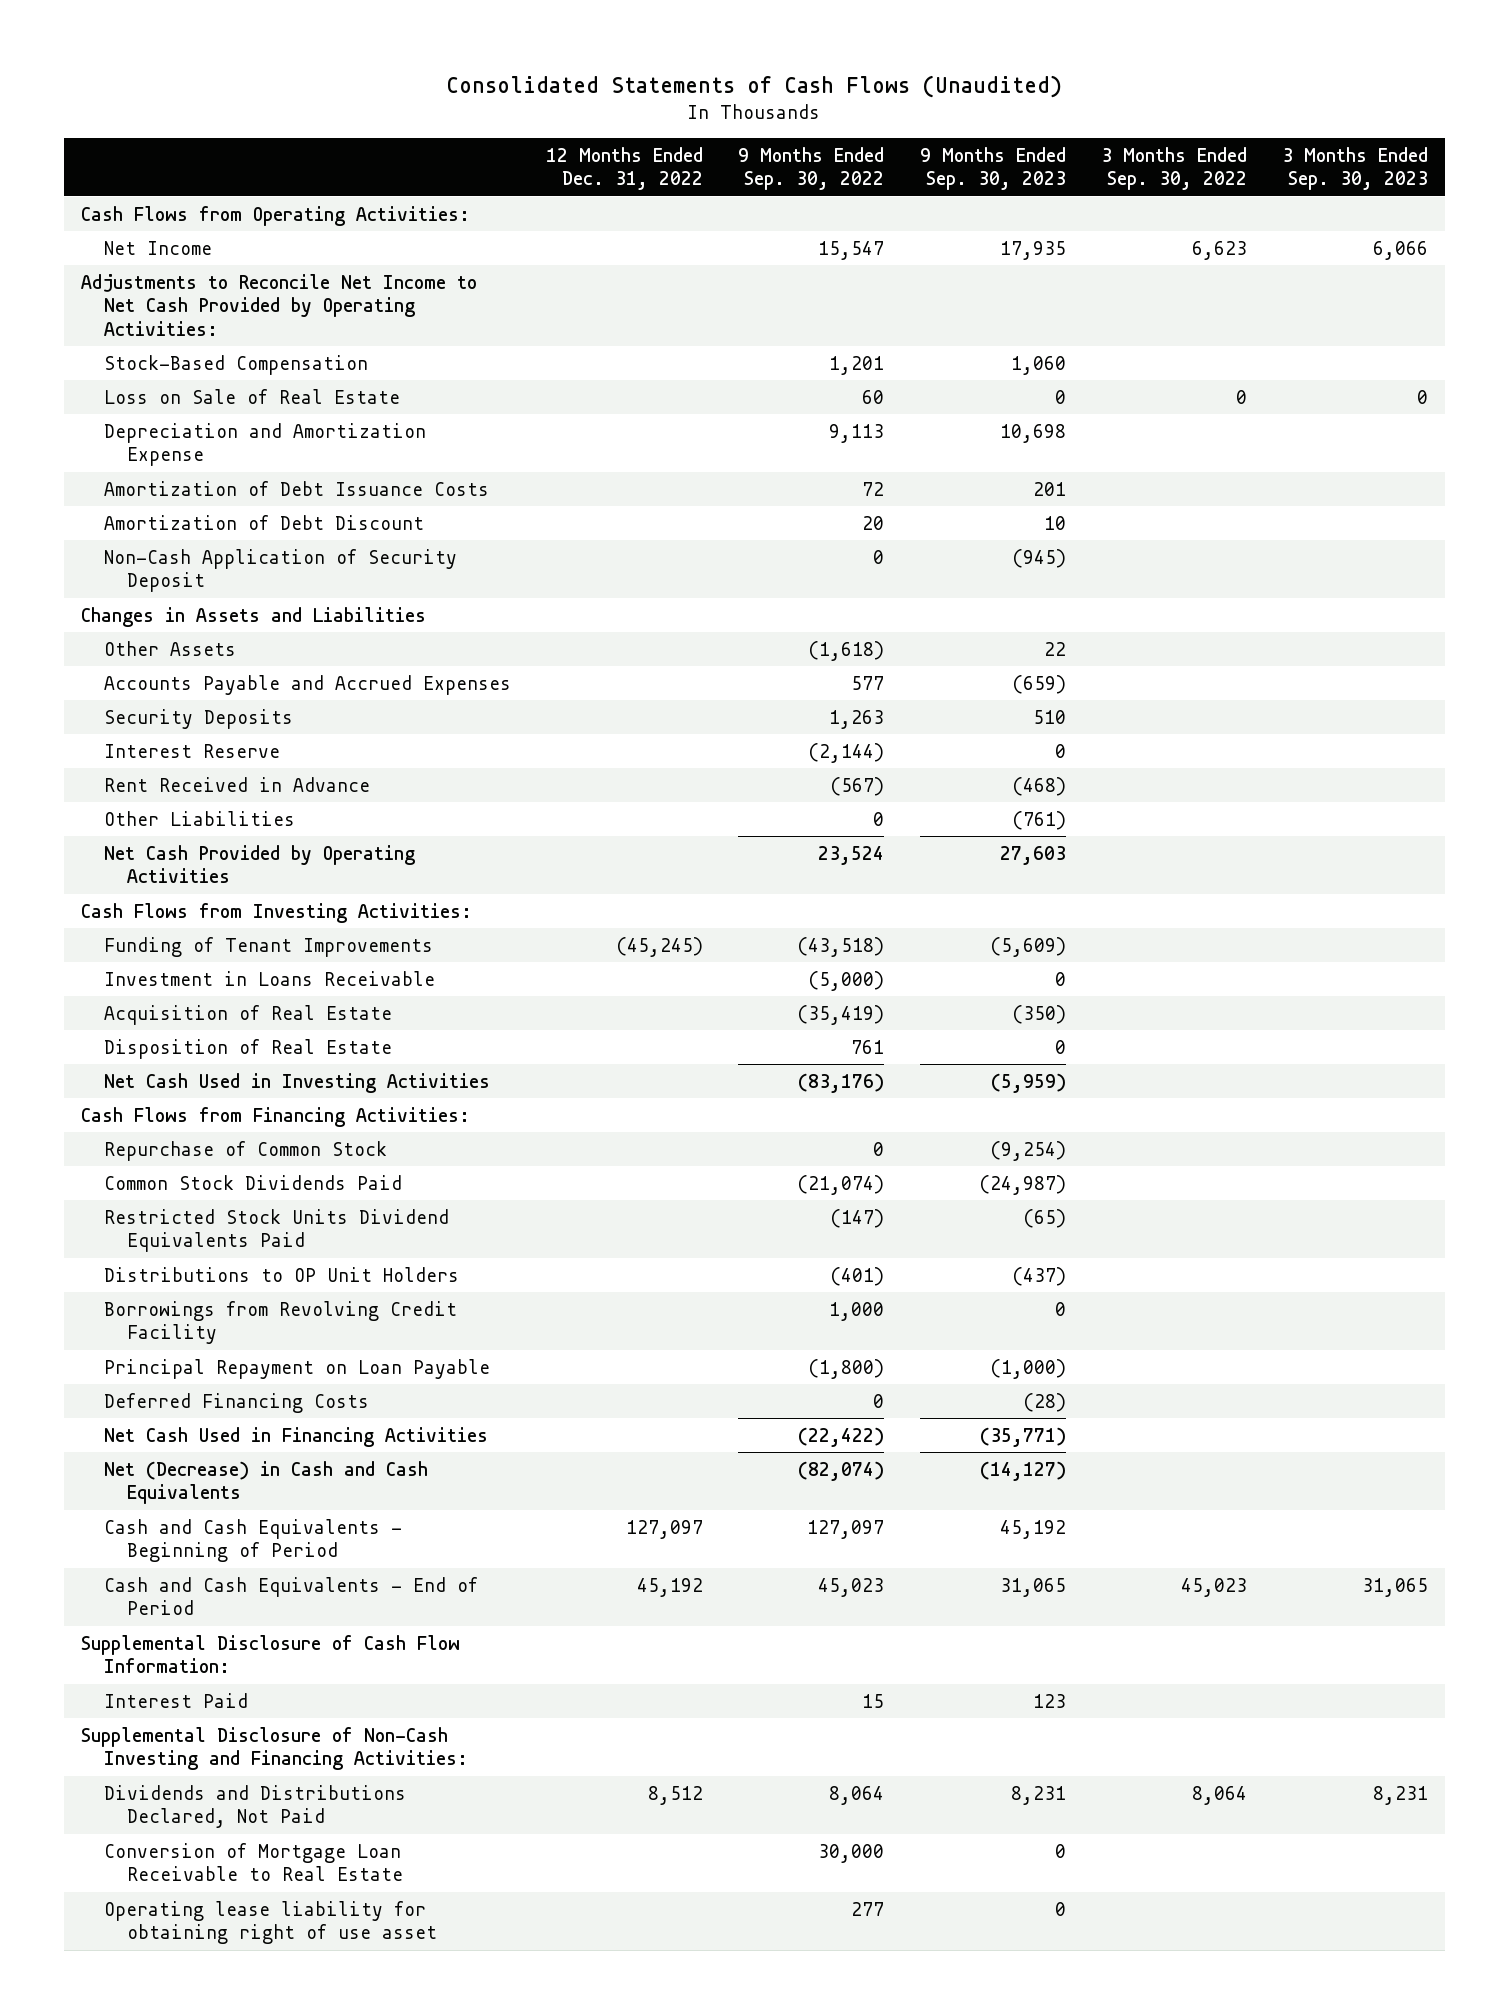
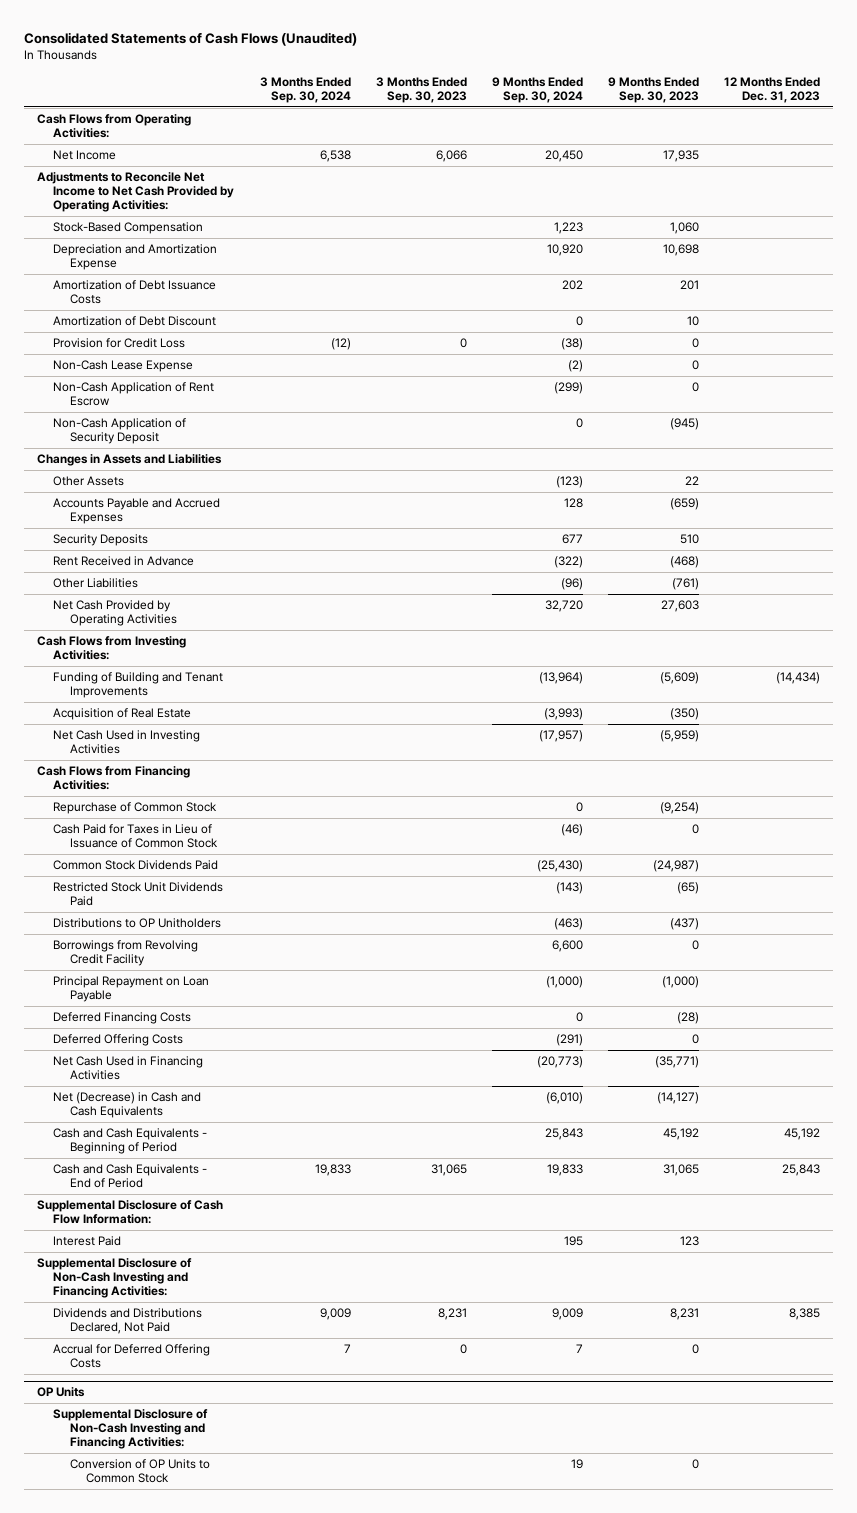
[546,146,704,191] 12 Months Ended Dec. 31, 2022 -> none
[738,146,885,191] 9 Months Ended Sep. 30, 2022 -> none
[1100,146,1247,191] 3 Months Ended Sep. 30, 2022 -> none
none -> [259,76,351,103] 3 Months Ended Sep. 30, 2024
none -> [491,76,583,103] 9 Months Ended Sep. 30, 2024
none -> [724,76,821,103] 12 Months Ended Dec. 31, 2023
[104,388,401,404] Loss on Sale of Real Estate -> none
none -> [53,338,186,349] Provision for Credit Loss
none -> [53,360,194,373] Non-Cash Lease Expense
none -> [53,382,215,407] Non-Cash Application of Rent Escrow
[104,743,281,758] Interest Reserve -> none
[104,970,436,986] Investment in Loans Receivable -> none
[104,936,434,957] Funding of Tenant Improvements -> [53,672,224,699] Funding of Building and Tenant Improvements
[104,1038,393,1059] Disposition of Real Estate -> none
none -> [53,824,218,849] Cash Paid for Taxes in Lieu of Issuance of Common Stock
[104,1208,450,1253] Restricted Stock Units Dividend Equivalents Paid -> [53,882,224,907] Restricted Stock Unit Dividends Paid
[104,1266,460,1282] Distributions to OP Unit Holders -> [53,918,222,929] Distributions to OP Unitholders
none -> [53,1034,184,1047] Deferred Offering Costs
[104,1842,404,1882] Conversion of Mortgage Loan Receivable to Real Estate -> none
[104,1900,438,1945] Operating lease liability for obtaining right of use asset -> none
none -> [53,1344,211,1369] Accrual for Deferred Offering Costs
none -> [36,1387,85,1398] OP Units
none -> [53,1409,209,1450] Supplemental Disclosure of Non-Cash Investing and Financing Activities:
none -> [69,1459,210,1484] Conversion of OP Units to Common Stock

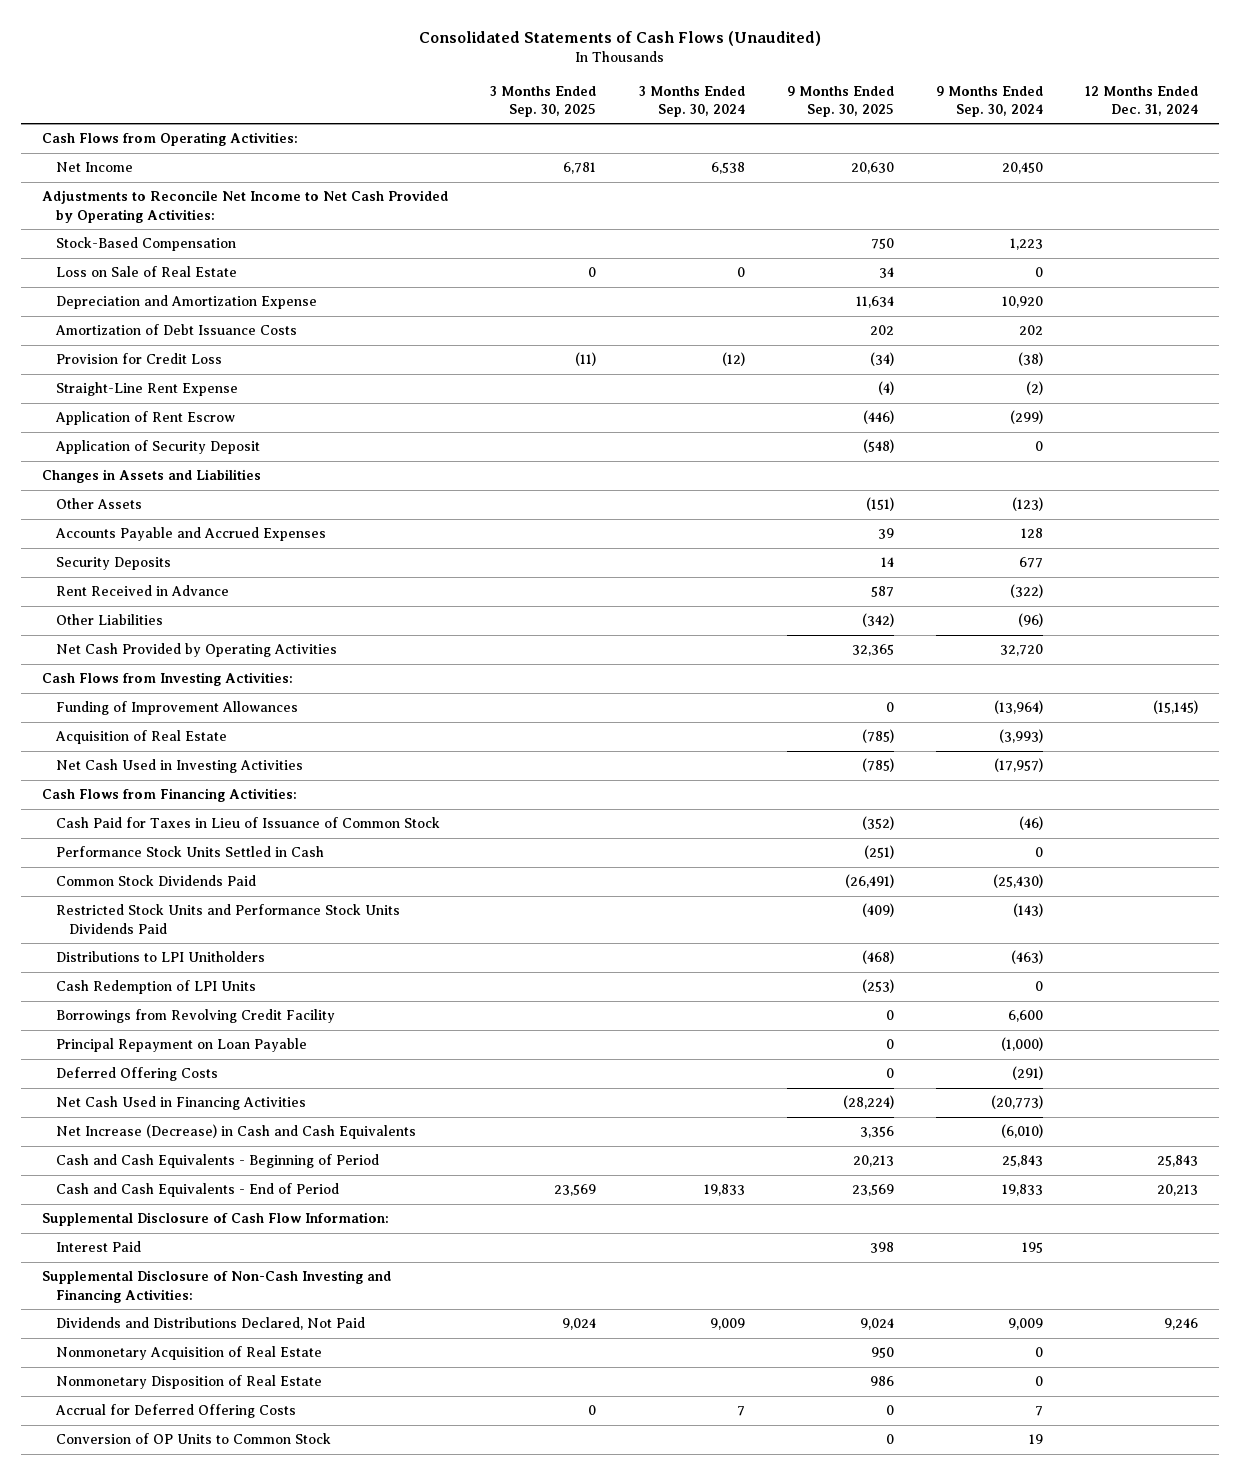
[375,76,467,103] 3 Months Ended Sep. 30, 2023 -> none
[608,76,700,103] 9 Months Ended Sep. 30, 2023 -> none
[724,76,821,103] 12 Months Ended Dec. 31, 2023 -> none
none -> [490,85,597,117] 3 Months Ended Sep. 30, 2025
none -> [786,85,894,117] 9 Months Ended Sep. 30, 2025
none -> [1085,85,1199,116] 12 Months Ended Dec. 31, 2024
none -> [55,266,237,278] Loss on Sale of Real Estate
[53,316,217,327] Amortization of Debt Discount -> none
[53,360,194,373] Non-Cash Lease Expense -> [55,382,238,397] Straight-Line Rent Expense
[53,382,215,407] Non-Cash Application of Rent Escrow -> [54,411,235,426] Application of Rent Escrow
[53,418,187,445] Non-Cash Application of Security Deposit -> [54,440,260,455] Application of Security Deposit
[53,672,224,699] Funding of Building and Tenant Improvements -> [55,701,298,716] Funding of Improvement Allowances
[53,802,218,815] Repurchase of Common Stock -> none
none -> [55,846,324,858] Performance Stock Units Settled in Cash
[53,882,224,907] Restricted Stock Unit Dividends Paid -> [55,904,400,934] Restricted Stock Units and Performance Stock Units Dividends Paid
[53,918,222,929] Distributions to OP Unitholders -> [55,951,265,963] Distributions to LPI Unitholders
none -> [55,980,256,995] Cash Redemption of LPI Units
[53,1012,192,1025] Deferred Financing Costs -> none
[53,1092,202,1119] Net (Decrease) in Cash and Cash Equivalents -> [55,1124,416,1140] Net Increase (Decrease) in Cash and Cash Equivalents
none -> [55,1346,322,1361] Nonmonetary Acquisition of Real Estate
none -> [55,1375,322,1390] Nonmonetary Disposition of Real Estate
[36,1387,85,1398] OP Units -> none
[53,1409,209,1450] Supplemental Disclosure of Non-Cash Investing and Financing Activities: -> none

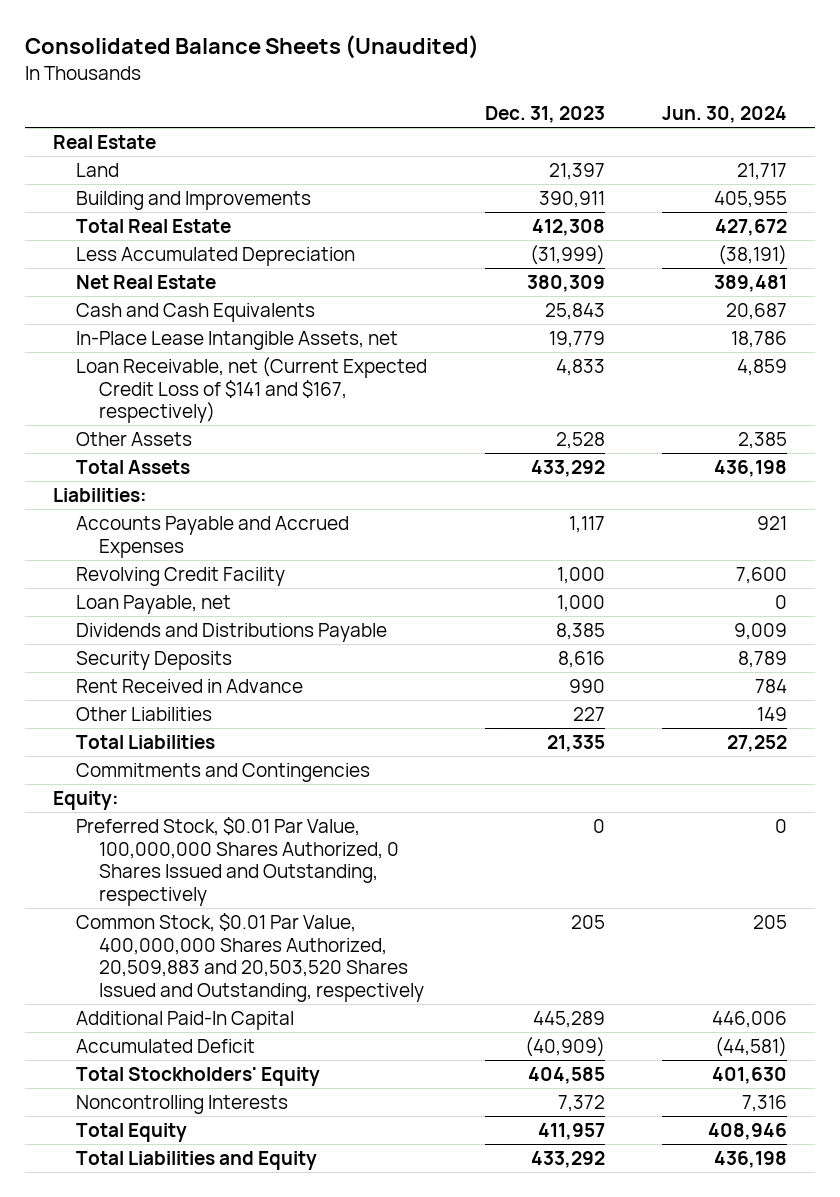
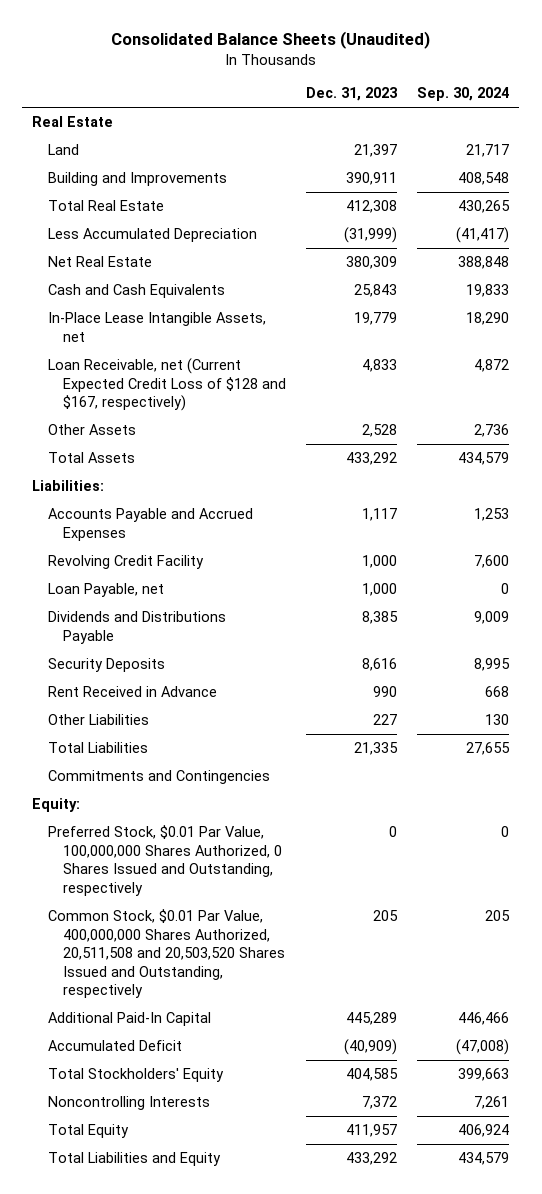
[661,106,787,124] Jun. 30, 2024 -> none
none -> [417,87,510,102] Sep. 30, 2024
[76,356,428,424] Loan Receivable, net (Current Expected Credit Loss of $141 and $167, respectively) -> [47,358,287,412] Loan Receivable, net (Current Expected Credit Loss of $128 and $167, respectively)
[76,912,425,1002] Common Stock, $0.01 Par Value, 400,000,000 Shares Authorized, 20,509,883 and 20,503,520 Shares Issued and Outstanding, respectively -> [47,909,286,999] Common Stock, $0.01 Par Value, 400,000,000 Shares Authorized, 20,511,508 and 20,503,520 Shares Issued and Outstanding, respectively

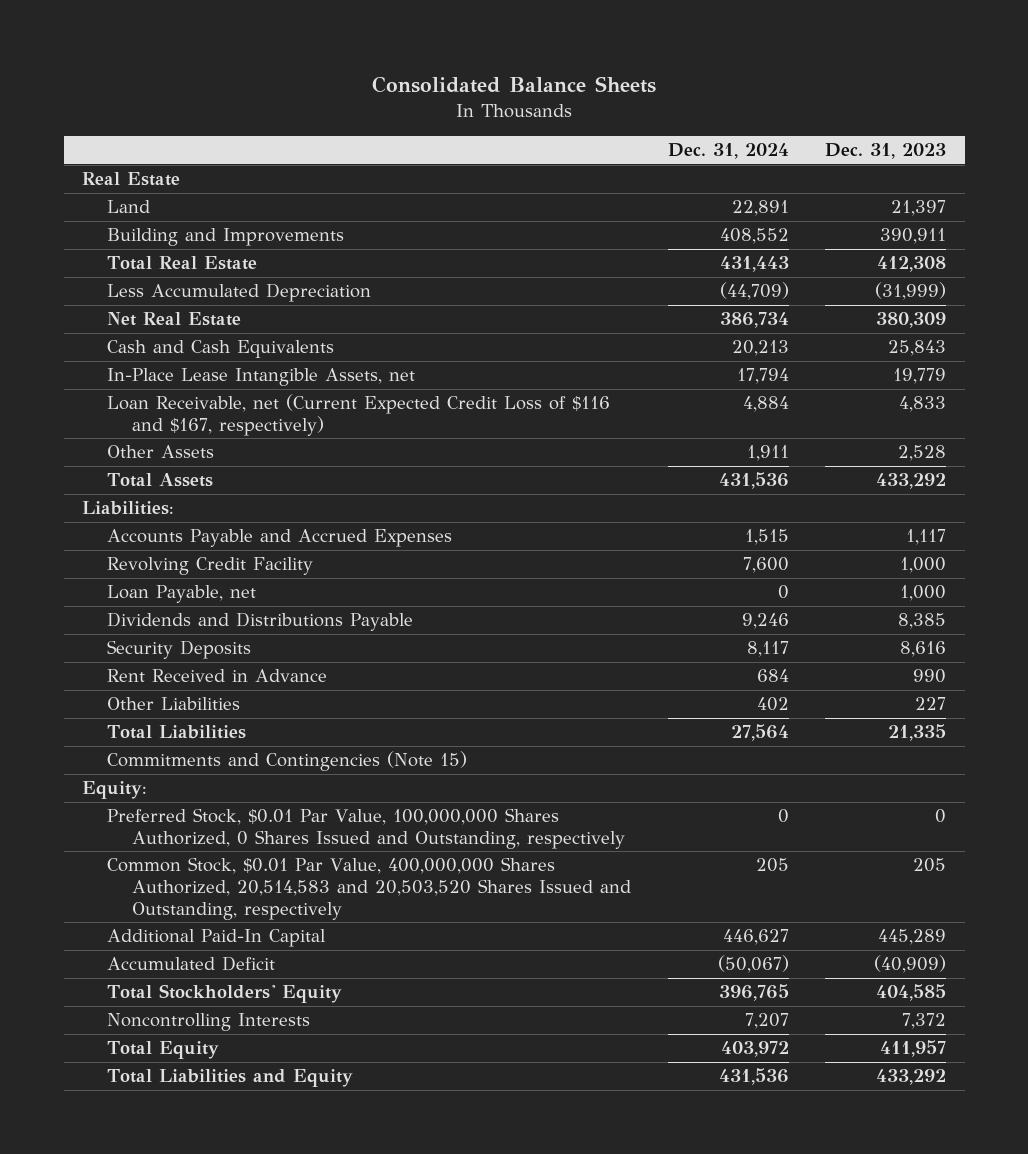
[110,30,430,49] Consolidated Balance Sheets (Unaudited) -> [372,76,657,94] Consolidated Balance Sheets
[417,87,510,102] Sep. 30, 2024 -> none
none -> [667,143,789,160] Dec. 31, 2024
[47,358,287,412] Loan Receivable, net (Current Expected Credit Loss of $128 and $167, respectively) -> [106,394,610,436] Loan Receivable, net (Current Expected Credit Loss of $116 and $167, respectively)
[47,770,270,785] Commitments and Contingencies -> [106,751,467,772] Commitments and Contingencies (Note 15)
[47,909,286,999] Common Stock, $0.01 Par Value, 400,000,000 Shares Authorized, 20,511,508 and 20,503,520 Shares Issued and Outstanding, respectively -> [106,857,631,920] Common Stock, $0.01 Par Value, 400,000,000 Shares Authorized, 20,514,583 and 20,503,520 Shares Issued and Outstanding, respectively

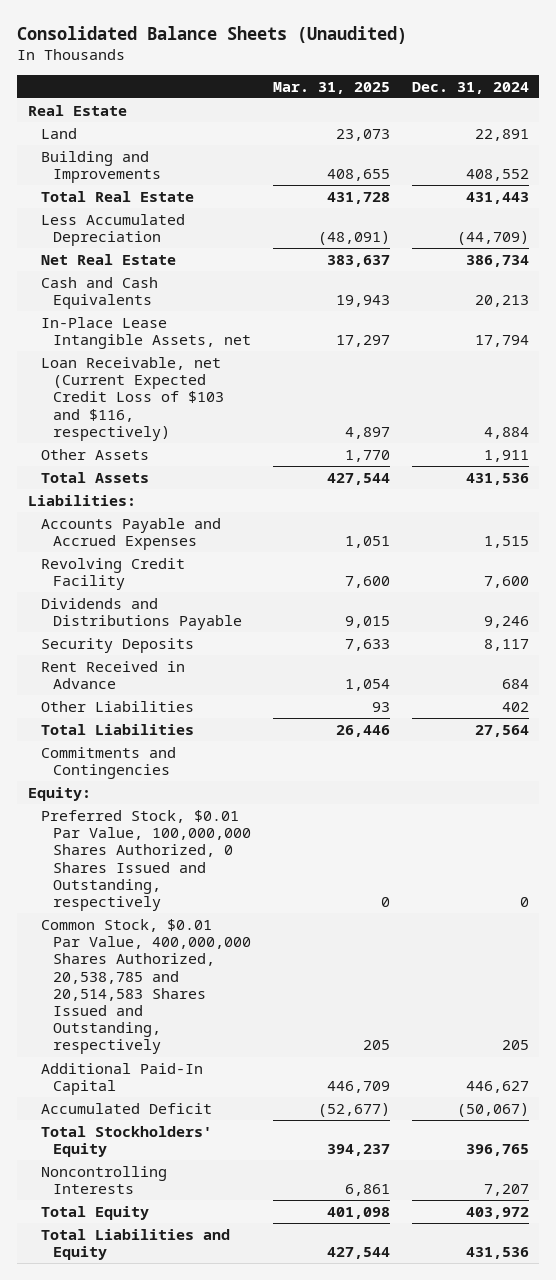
[372,76,657,94] Consolidated Balance Sheets -> [16,26,407,45] Consolidated Balance Sheets (Unaudited)
[825,143,947,160] Dec. 31, 2023 -> none
none -> [273,81,391,94] Mar. 31, 2025
[106,394,610,436] Loan Receivable, net (Current Expected Credit Loss of $116 and $167, respectively) -> [40,356,225,441] Loan Receivable, net (Current Expected Credit Loss of $103 and $116, respectively)
[106,585,256,604] Loan Payable, net -> none
[106,751,467,772] Commitments and Contingencies (Note 15) -> [40,746,176,780] Commitments and Contingencies
[106,857,631,920] Common Stock, $0.01 Par Value, 400,000,000 Shares Authorized, 20,514,583 and 20,503,520 Shares Issued and Outstanding, respectively -> [40,918,252,1055] Common Stock, $0.01 Par Value, 400,000,000 Shares Authorized, 20,538,785 and 20,514,583 Shares Issued and Outstanding, respectively

